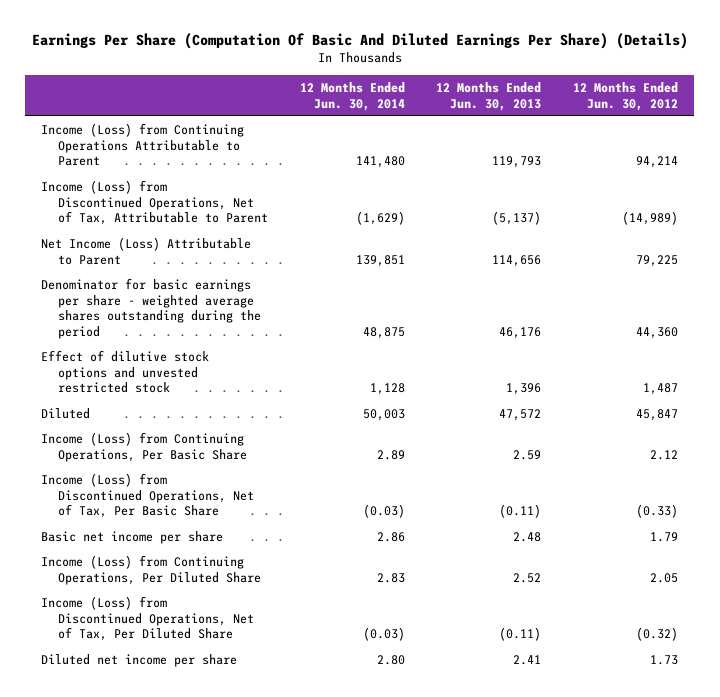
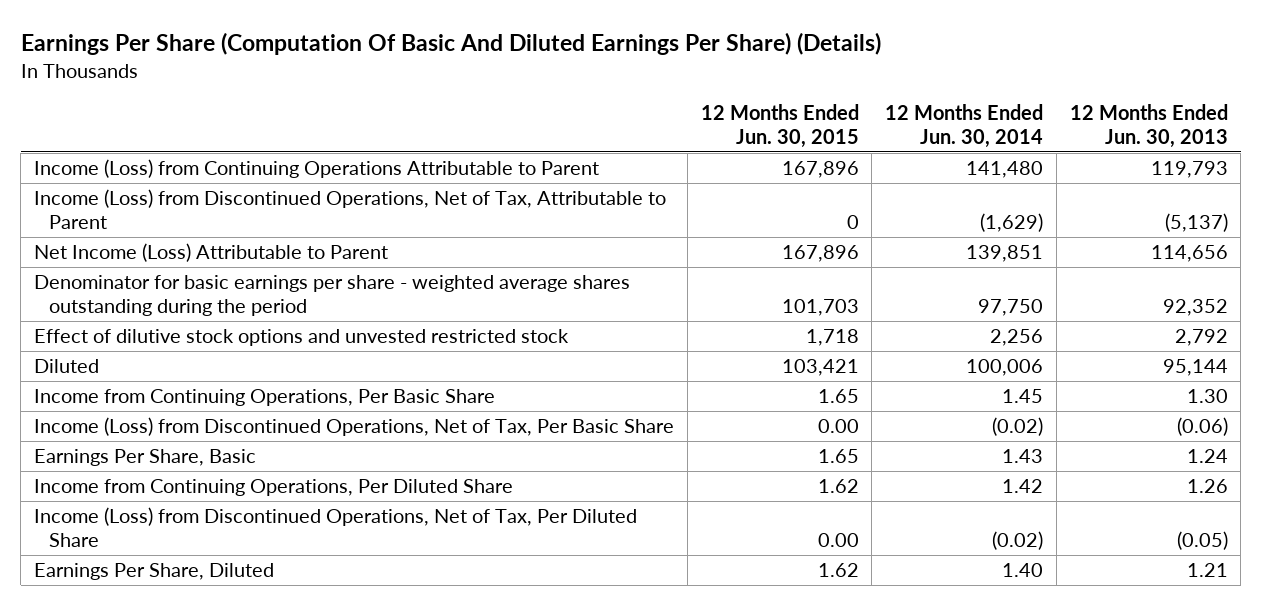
[573,81,679,111] 12 Months Ended Jun. 30, 2012 -> none
none -> [700,103,859,148] 12 Months Ended Jun. 30, 2015
[362,326,405,339] 48,875 -> [978,299,1044,317] 97,750
[499,326,542,339] 46,176 -> [1162,299,1228,317] 92,352
[369,383,405,396] 1,128 -> [990,329,1044,347] 2,256
[506,383,542,396] 1,396 -> [1174,329,1228,347] 2,792
[362,409,405,422] 50,003 -> [966,359,1044,377] 100,006
[499,409,542,422] 47,572 -> [1162,359,1228,377] 95,144
[41,432,247,462] Income (Loss) from Continuing Operations, Per Basic Share -> [34,389,496,407] Income from Continuing Operations, Per Basic Share
[376,449,405,460] 2.89 -> [1002,389,1044,404] 1.45
[513,449,542,460] 2.59 -> [1186,389,1228,404] 1.30
[362,504,405,519] (0.03) -> [992,417,1044,437] (0.02)
[499,504,542,519] (0.11) -> [1176,417,1228,437] (0.06)
[41,531,224,545] Basic net income per share -> [34,449,257,467] Earnings Per Share, Basic
[376,532,405,543] 2.86 -> [1002,449,1044,464] 1.43
[513,532,542,543] 2.48 -> [1186,449,1228,464] 1.24
[41,555,261,585] Income (Loss) from Continuing Operations, Per Diluted Share -> [34,479,514,497] Income from Continuing Operations, Per Diluted Share
[376,572,405,583] 2.83 -> [1002,479,1044,494] 1.42
[513,572,542,583] 2.52 -> [1186,479,1228,494] 1.26
[362,627,405,642] (0.03) -> [992,531,1044,551] (0.02)
[499,627,542,642] (0.11) -> [1176,531,1228,551] (0.05)
[41,654,238,668] Diluted net income per share -> [34,563,275,581] Earnings Per Share, Diluted
[376,655,405,666] 2.80 -> [1002,563,1044,578] 1.40
[513,655,542,666] 2.41 -> [1186,563,1228,578] 1.21

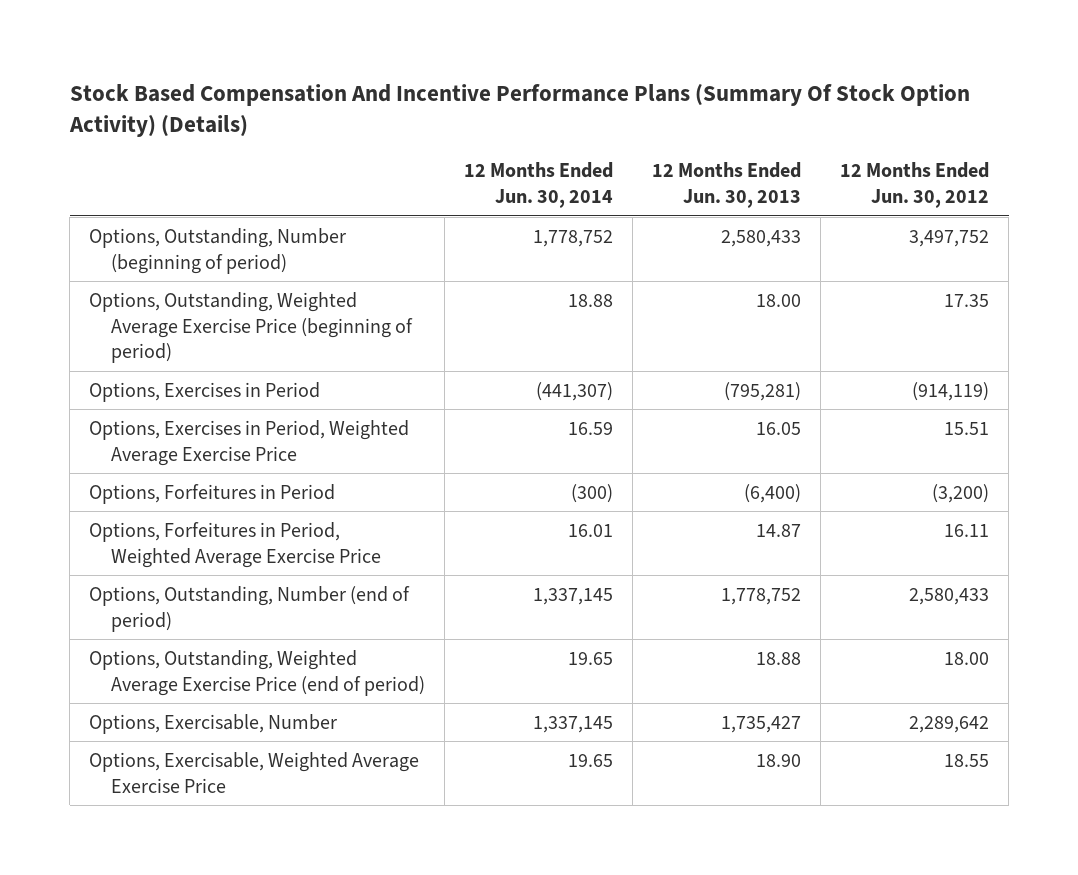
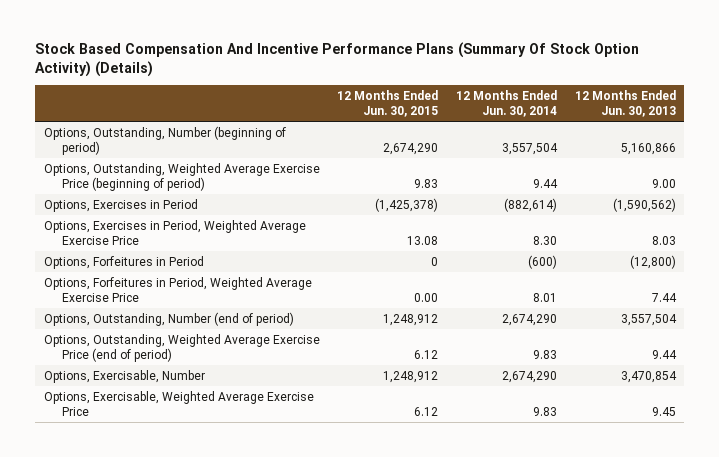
[840,162,990,209] 12 Months Ended Jun. 30, 2012 -> none
none -> [337,89,439,117] 12 Months Ended Jun. 30, 2015
[532,229,613,247] 1,778,752 -> [501,142,558,155] 3,557,504
[720,229,801,247] 2,580,433 -> [620,142,676,155] 5,160,866
[567,293,613,307] 18.88 -> [532,178,558,188] 9.44
[755,293,801,307] 18.00 -> [651,178,676,188] 9.00
[535,381,613,401] (441,307) -> [503,197,557,212] (882,614)
[723,381,801,401] (795,281) -> [612,197,676,212] (1,590,562)
[567,421,613,435] 16.59 -> [532,235,557,245] 8.30
[755,421,801,435] 16.05 -> [651,235,676,245] 8.03
[570,483,613,503] (300) -> [527,254,557,269] (600)
[743,483,801,503] (6,400) -> [629,254,676,269] (12,800)
[567,523,613,537] 16.01 -> [532,292,557,302] 8.01
[755,523,801,537] 14.87 -> [651,292,677,302] 7.44
[532,587,613,605] 1,337,145 -> [501,313,557,326] 2,674,290
[720,587,801,605] 1,778,752 -> [620,313,677,326] 3,557,504
[567,651,613,665] 19.65 -> [532,349,557,359] 9.83
[755,651,801,665] 18.88 -> [651,349,677,359] 9.44
[532,715,613,733] 1,337,145 -> [501,370,557,383] 2,674,290
[720,715,801,733] 1,735,427 -> [620,370,677,383] 3,470,854
[567,753,613,767] 19.65 -> [532,406,557,416] 9.83
[755,753,801,767] 18.90 -> [651,406,676,416] 9.45

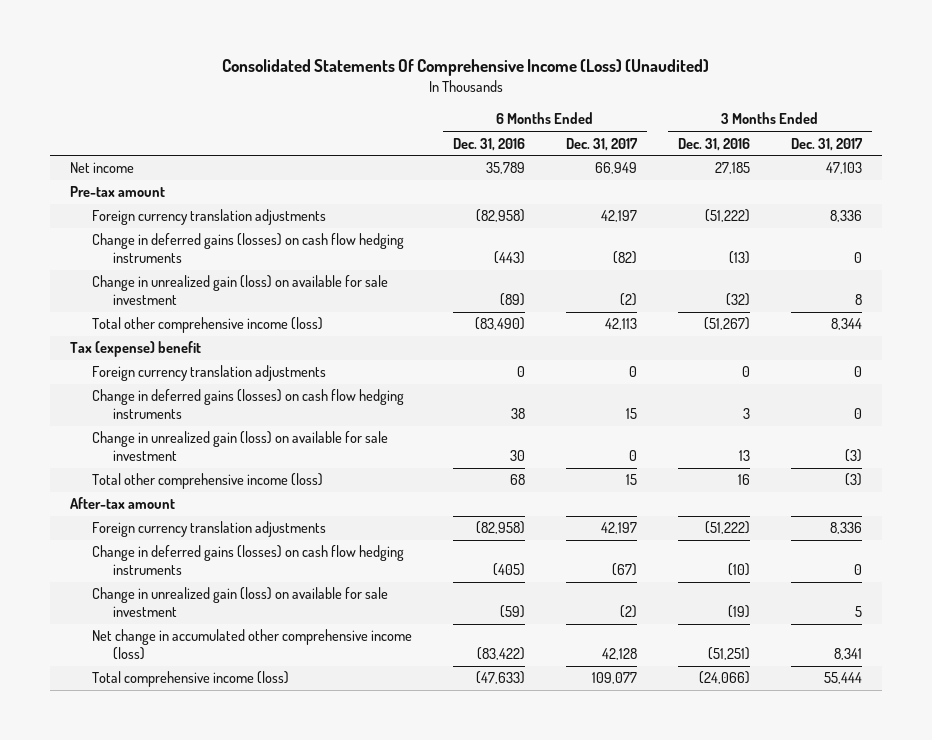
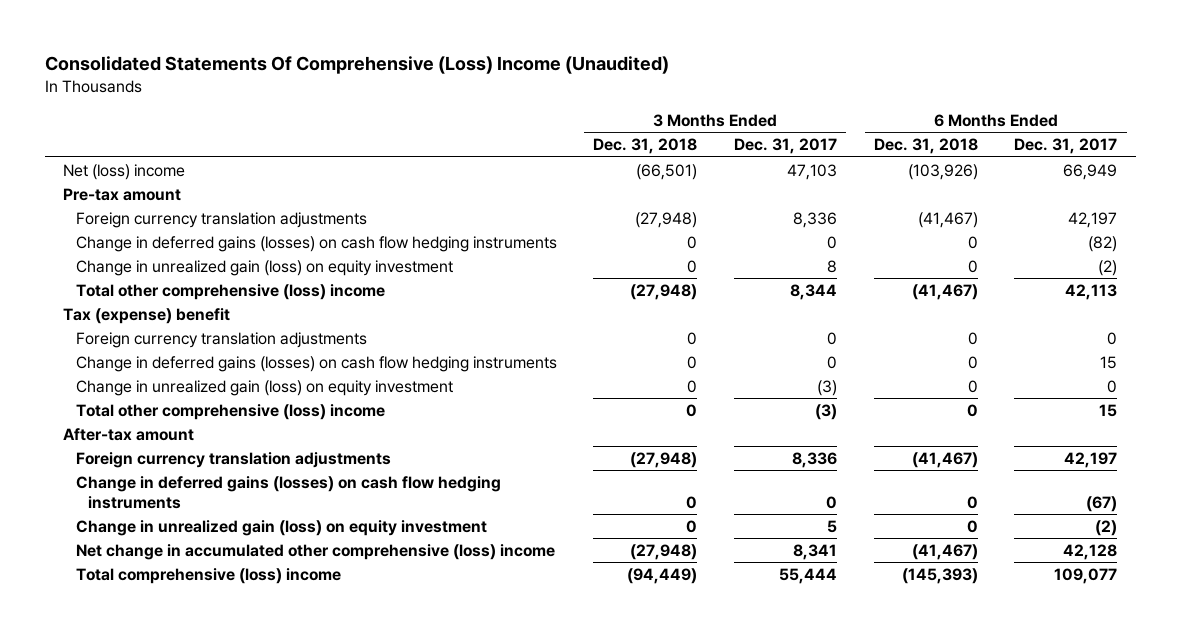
[222,59,710,77] Consolidated Statements Of Comprehensive Income (Loss) (Unaudited) -> [44,55,669,74] Consolidated Statements Of Comprehensive (Loss) Income (Unaudited)
[452,137,525,151] Dec. 31, 2016 -> none
[677,137,750,151] Dec. 31, 2016 -> none
none -> [593,138,698,155] Dec. 31, 2018
none -> [873,138,978,155] Dec. 31, 2018
[70,162,135,174] Net income -> [63,163,186,180] Net (loss) income
[91,275,388,306] Change in unrealized gain (loss) on available for sale investment -> [75,259,453,276] Change in unrealized gain (loss) on equity investment
[91,317,323,334] Total other comprehensive income (loss) -> [75,283,385,300] Total other comprehensive (loss) income
[91,431,388,462] Change in unrealized gain (loss) on available for sale investment -> [75,379,453,396] Change in unrealized gain (loss) on equity investment
[91,473,323,490] Total other comprehensive income (loss) -> [75,403,385,420] Total other comprehensive (loss) income
[91,587,388,618] Change in unrealized gain (loss) on available for sale investment -> [75,519,487,536] Change in unrealized gain (loss) on equity investment
[91,629,412,661] Net change in accumulated other comprehensive income (loss) -> [75,543,555,560] Net change in accumulated other comprehensive (loss) income
[91,671,289,688] Total comprehensive income (loss) -> [75,567,341,584] Total comprehensive (loss) income

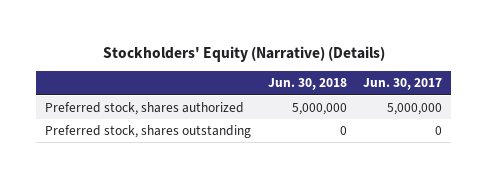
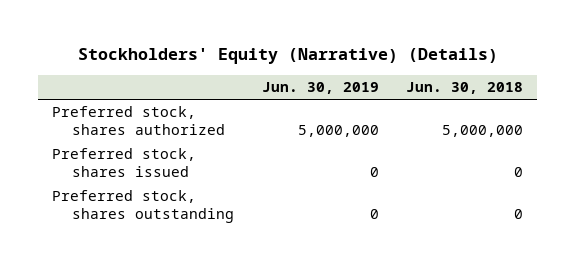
[363,78,443,91] Jun. 30, 2017 -> none
none -> [261,82,379,95] Jun. 30, 2019
none -> [51,148,196,178] Preferred stock, shares issued

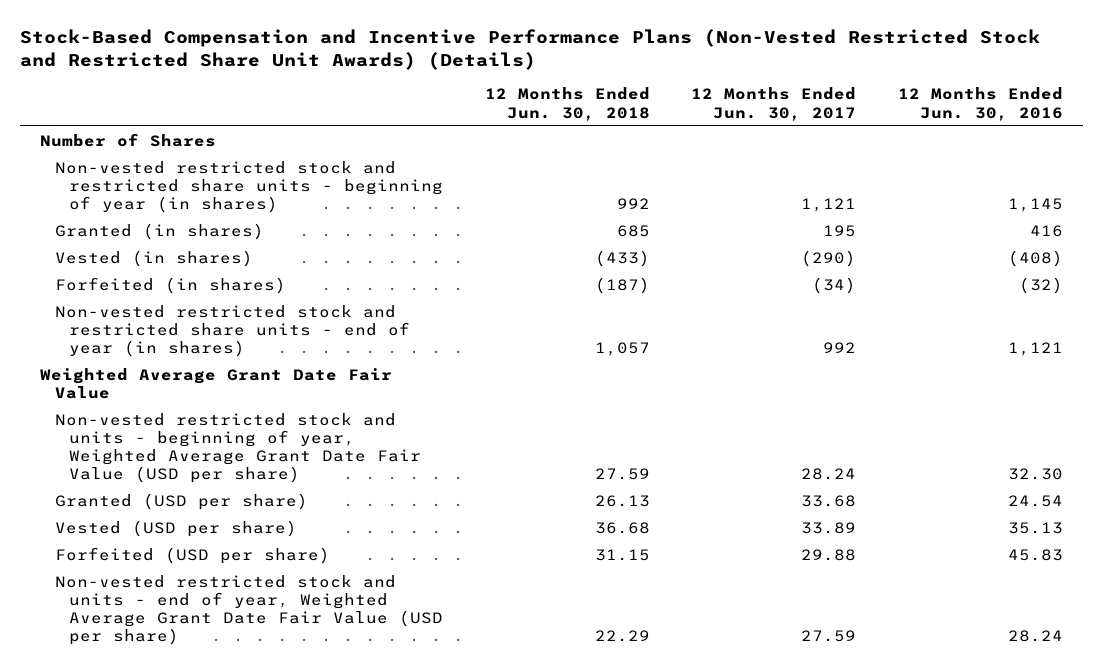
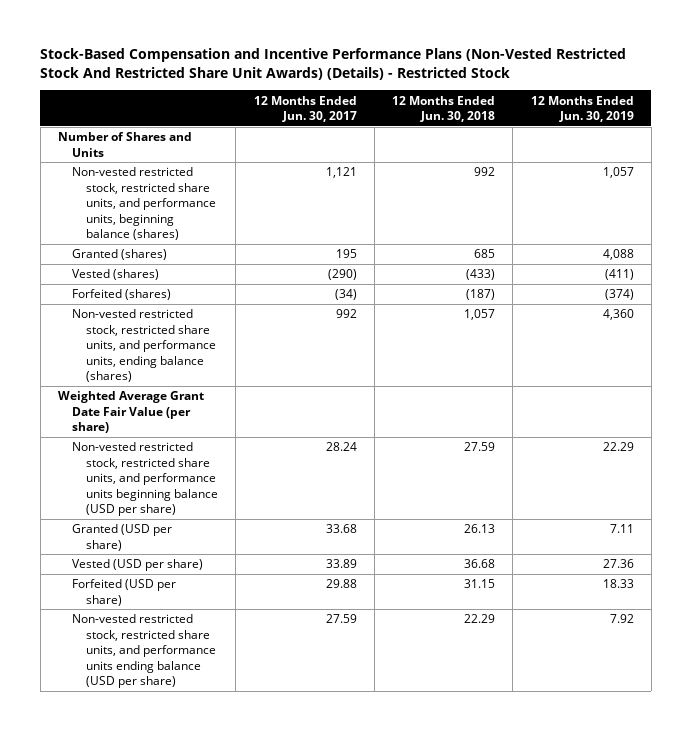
[19,28,1040,70] Stock-Based Compensation and Incentive Performance Plans (Non-Vested Restricted Stock and Restricted Share Unit Awards) (Details) -> [40,48,627,81] Stock-Based Compensation and Incentive Performance Plans (Non-Vested Restricted Stock And Restricted Share Unit Awards) (Details) - Restricted Stock
[897,87,1063,121] 12 Months Ended Jun. 30, 2016 -> none
none -> [530,95,634,123] 12 Months Ended Jun. 30, 2019
[40,132,217,147] Number of Shares -> [58,132,193,157] Number of Shares and Units
[54,160,444,214] Non-vested restricted stock and restricted share units - beginning of year (in shares) -> [72,167,217,241] Non-vested restricted stock, restricted share units, and performance units, beginning balance (shares)
[54,222,264,240] Granted (in shares) -> [72,249,168,261] Granted (shares)
[54,249,253,267] Vested (in shares) -> [72,269,160,281] Vested (shares)
[54,276,286,294] Forfeited (in shares) -> [72,289,172,301] Forfeited (shares)
[54,304,411,358] Non-vested restricted stock and restricted share units - end of year (in shares) -> [72,309,217,383] Non-vested restricted stock, restricted share units, and performance units, ending balance (shares)
[40,367,393,399] Weighted Average Grant Date Fair Value -> [58,391,205,434] Weighted Average Grant Date Fair Value (per share)
[54,412,422,484] Non-vested restricted stock and units - beginning of year, Weighted Average Grant Date Fair Value (USD per share) -> [72,442,219,517] Non-vested restricted stock, restricted share units, and performance units beginning balance (USD per share)
[54,574,444,646] Non-vested restricted stock and units - end of year, Weighted Average Grant Date Fair Value (USD per share) -> [72,614,217,689] Non-vested restricted stock, restricted share units, and performance units ending balance (USD per share)

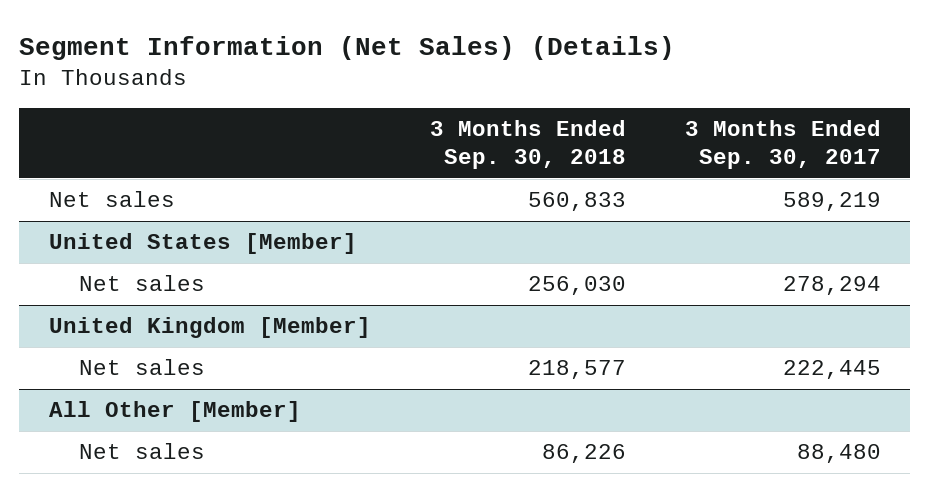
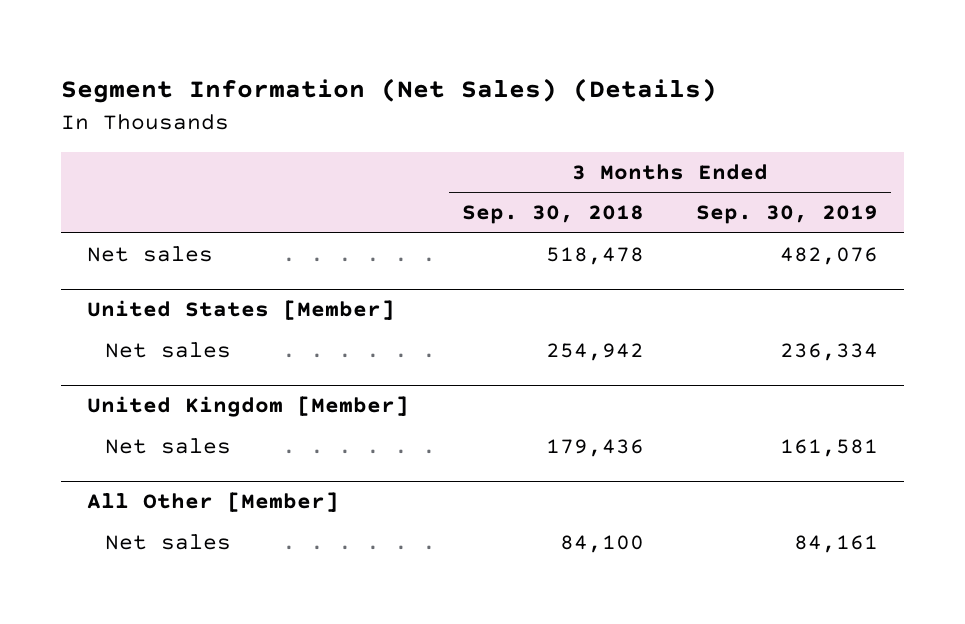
[684,120,881,170] 3 Months Ended Sep. 30, 2017 -> none
none -> [695,205,878,225] Sep. 30, 2019
[527,192,626,212] 560,833 -> [545,247,644,266] 518,478
[527,276,626,296] 256,030 -> [545,343,644,362] 254,942
[527,360,626,380] 218,577 -> [545,439,644,458] 179,436
[541,444,626,464] 86,226 -> [559,535,644,554] 84,100

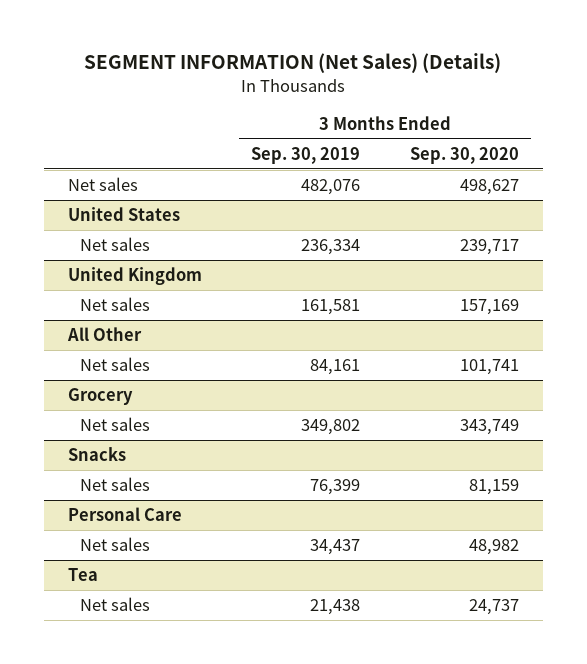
[61,78,718,104] Segment Information (Net Sales) (Details) -> [84,53,502,74] SEGMENT INFORMATION (Net Sales) (Details)
[461,205,644,225] Sep. 30, 2018 -> none
none -> [409,146,519,164] Sep. 30, 2020
[87,300,396,321] United States [Member] -> [68,207,181,222] United States
[87,396,410,418] United Kingdom [Member] -> [68,267,203,286] United Kingdom
[87,492,340,513] All Other [Member] -> [67,327,143,342] All Other
none -> [68,388,134,406] Grocery
none -> [79,417,150,432] Net sales
none -> [68,447,127,462] Snacks
none -> [79,477,150,492] Net sales
none -> [68,507,183,522] Personal Care
none -> [79,537,150,552] Net sales
none -> [68,568,99,582] Tea
none -> [79,597,150,612] Net sales

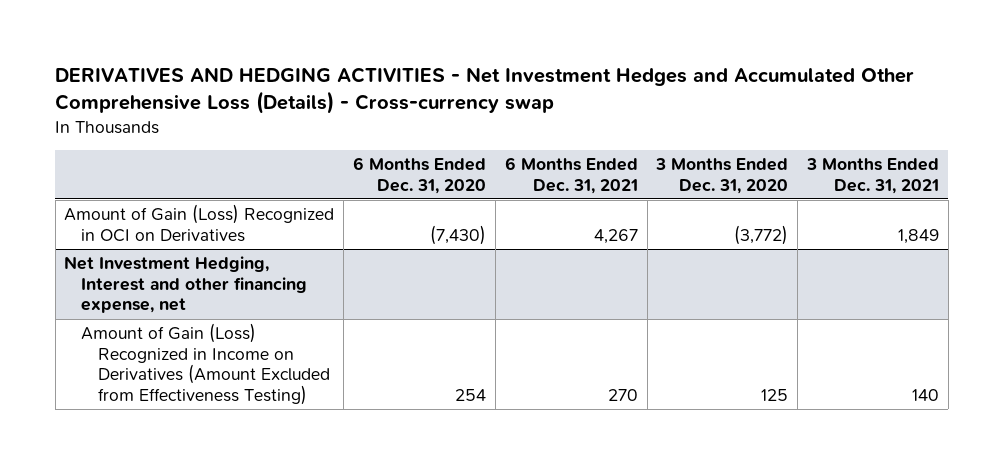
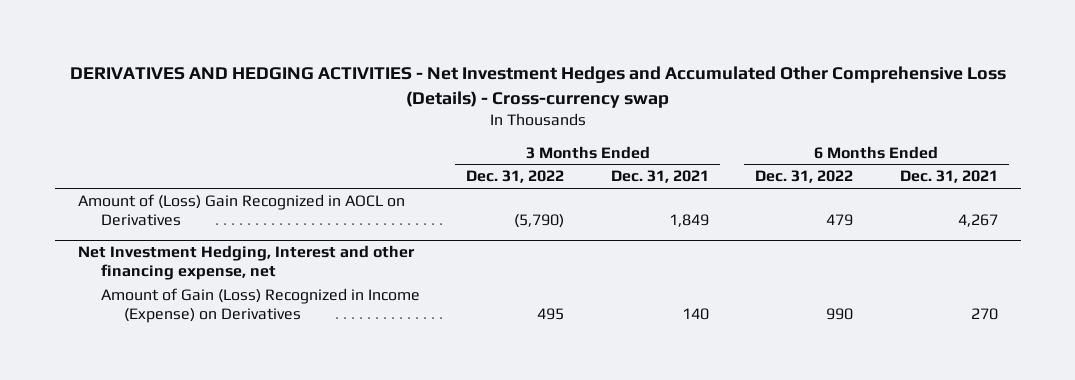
[353,156,487,194] 6 Months Ended Dec. 31, 2020 -> none
[655,157,789,194] 3 Months Ended Dec. 31, 2020 -> none
none -> [466,170,565,184] Dec. 31, 2022
none -> [755,170,854,184] Dec. 31, 2022
[64,203,335,242] Amount of Gain (Loss) Recognized in OCI on Derivatives -> [77,193,405,226] Amount of (Loss) Gain Recognized in AOCL on Derivatives
[81,322,331,406] Amount of Gain (Loss) Recognized in Income on Derivatives (Amount Excluded from Effectiveness Testing) -> [101,287,421,323] Amount of Gain (Loss) Recognized in Income (Expense) on Derivatives

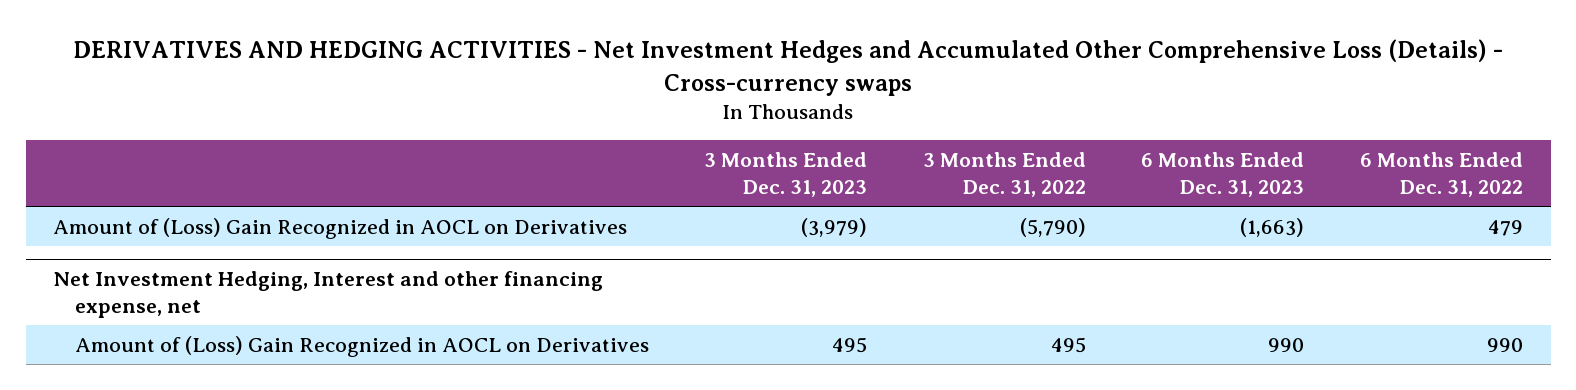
[69,66,1006,108] DERIVATIVES AND HEDGING ACTIVITIES - Net Investment Hedges and Accumulated Other Comprehensive Loss (Details) - Cross-currency swap -> [73,39,1504,96] DERIVATIVES AND HEDGING ACTIVITIES - Net Investment Hedges and Accumulated Other Comprehensive Loss (Details) - Cross-currency swaps
[610,170,709,184] Dec. 31, 2021 -> none
[899,170,998,184] Dec. 31, 2021 -> none
none -> [704,152,868,197] 3 Months Ended Dec. 31, 2023
none -> [1141,152,1305,197] 6 Months Ended Dec. 31, 2023
[101,287,421,323] Amount of Gain (Loss) Recognized in Income (Expense) on Derivatives -> [74,335,649,357] Amount of (Loss) Gain Recognized in AOCL on Derivatives

